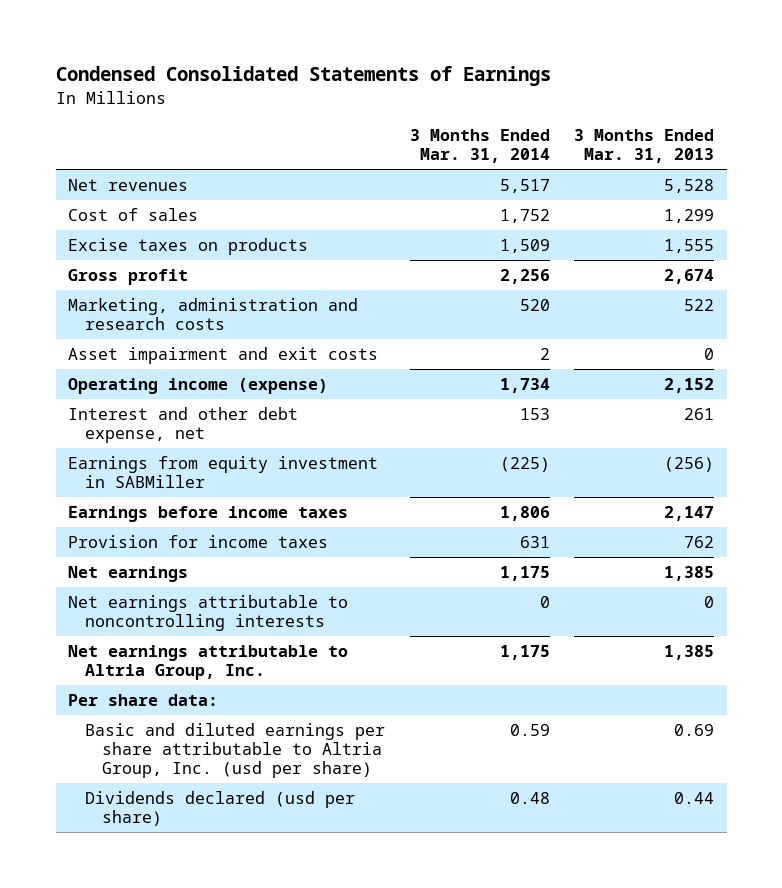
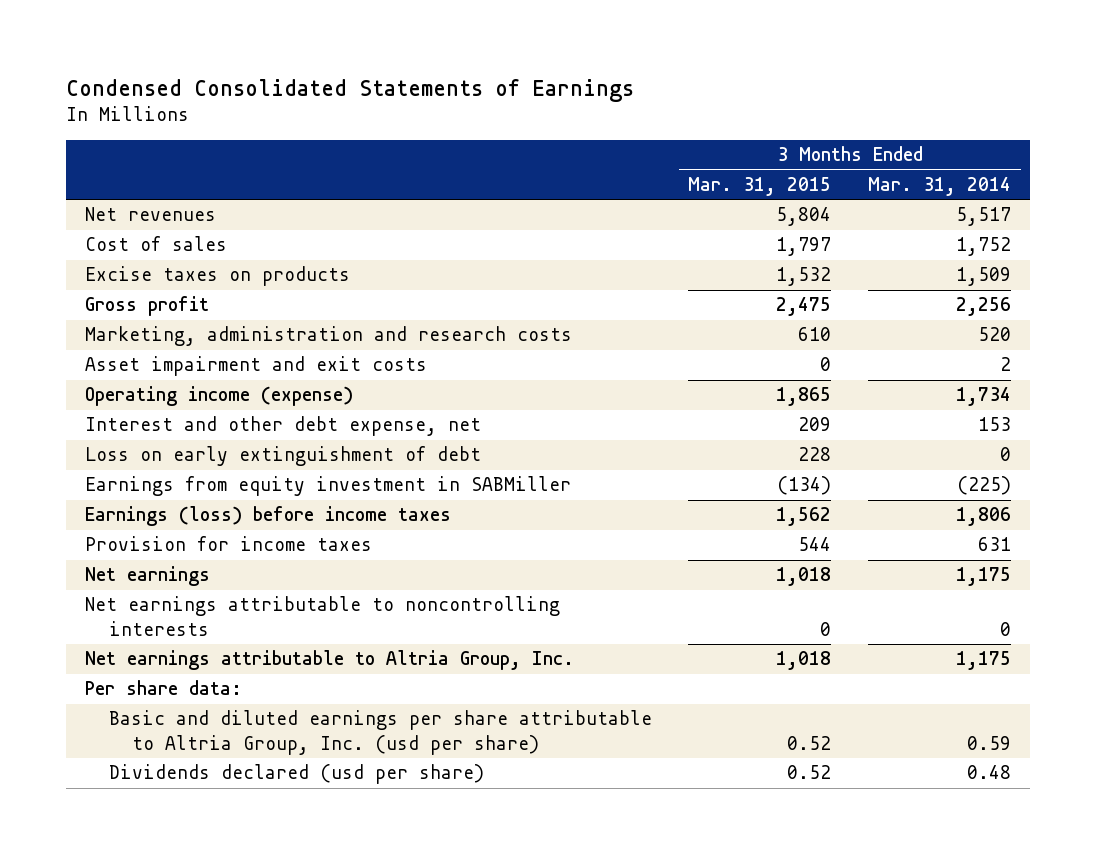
[574,129,715,164] 3 Months Ended Mar. 31, 2013 -> none
none -> [688,176,832,196] Mar. 31, 2015
none -> [84,446,481,467] Loss on early extinguishment of debt
[68,505,349,522] Earnings before income taxes -> [84,506,451,527] Earnings (loss) before income taxes

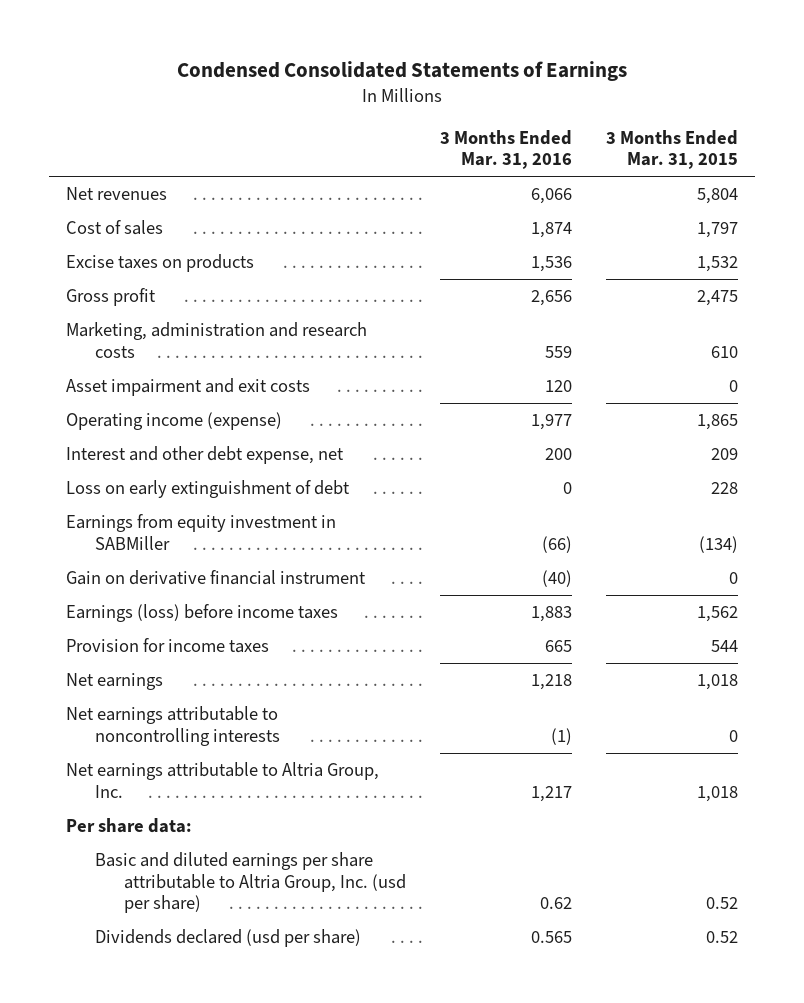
[868,176,1012,196] Mar. 31, 2014 -> none
none -> [439,129,572,170] 3 Months Ended Mar. 31, 2016
none -> [66,569,367,585] Gain on derivative financial instrument

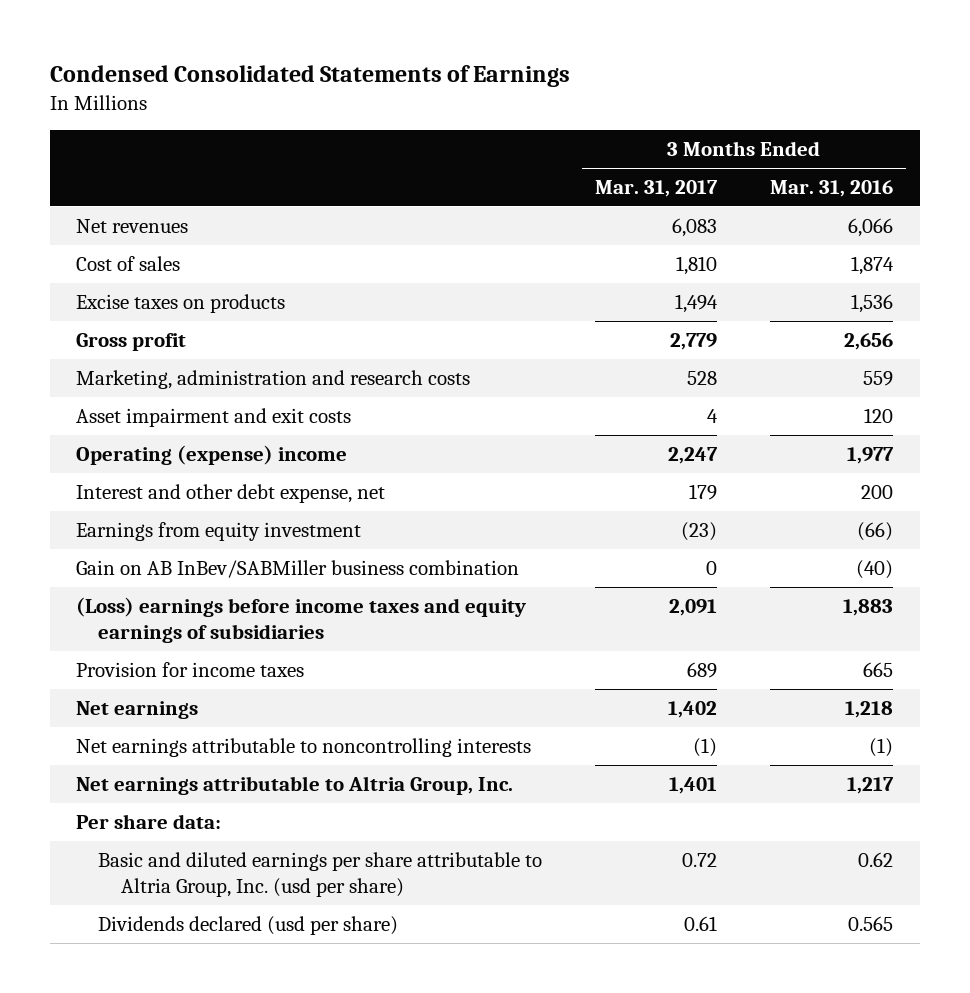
[605,129,738,170] 3 Months Ended Mar. 31, 2015 -> none
none -> [595,180,719,198] Mar. 31, 2017
[66,411,283,430] Operating income (expense) -> [76,444,348,465] Operating (expense) income
[66,479,351,498] Loss on early extinguishment of debt -> none
[66,513,337,550] Earnings from equity investment in SABMiller -> [76,521,362,541] Earnings from equity investment
[66,569,367,585] Gain on derivative financial instrument -> [76,559,520,578] Gain on AB InBev/SABMiller business combination
[66,603,339,622] Earnings (loss) before income taxes -> [76,596,527,644] (Loss) earnings before income taxes and equity earnings of subsidiaries

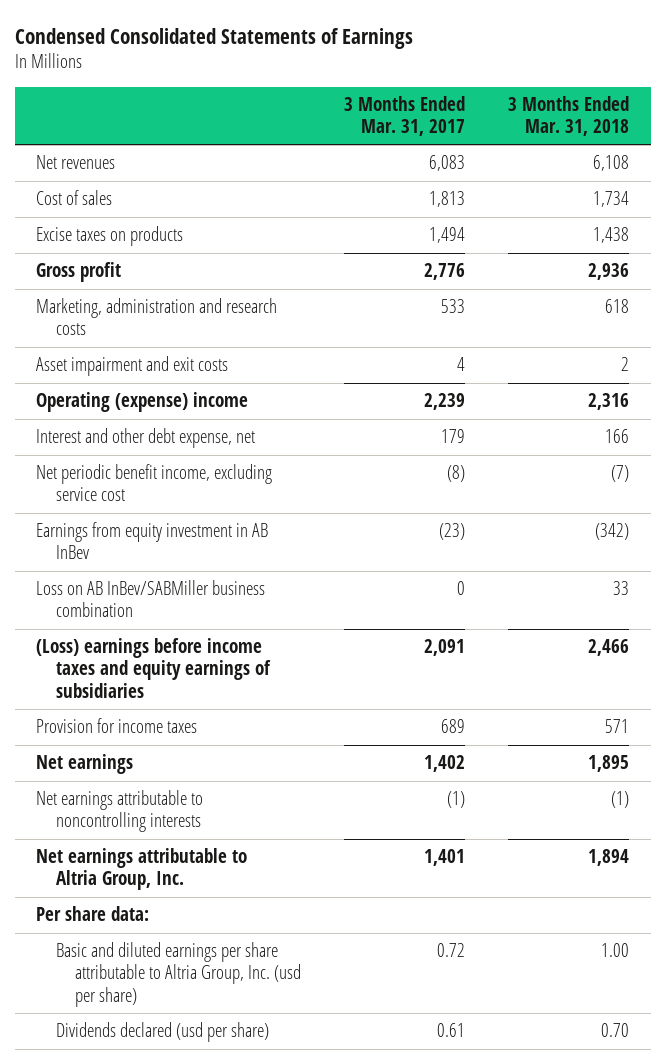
[770,180,894,198] Mar. 31, 2016 -> none
none -> [508,96,630,137] 3 Months Ended Mar. 31, 2018
[676,255,718,275] 1,810 -> [429,191,466,208] 1,813
[670,332,718,350] 2,779 -> [424,263,466,281] 2,776
[687,370,718,385] 528 -> [441,299,466,314] 533
[668,446,719,464] 2,247 -> [424,393,466,411] 2,239
none -> [36,464,273,502] Net periodic benefit income, excluding service cost
[76,521,362,541] Earnings from equity investment -> [36,522,269,560] Earnings from equity investment in AB InBev
[76,559,520,578] Gain on AB InBev/SABMiller business combination -> [36,580,266,618] Loss on AB InBev/SABMiller business combination

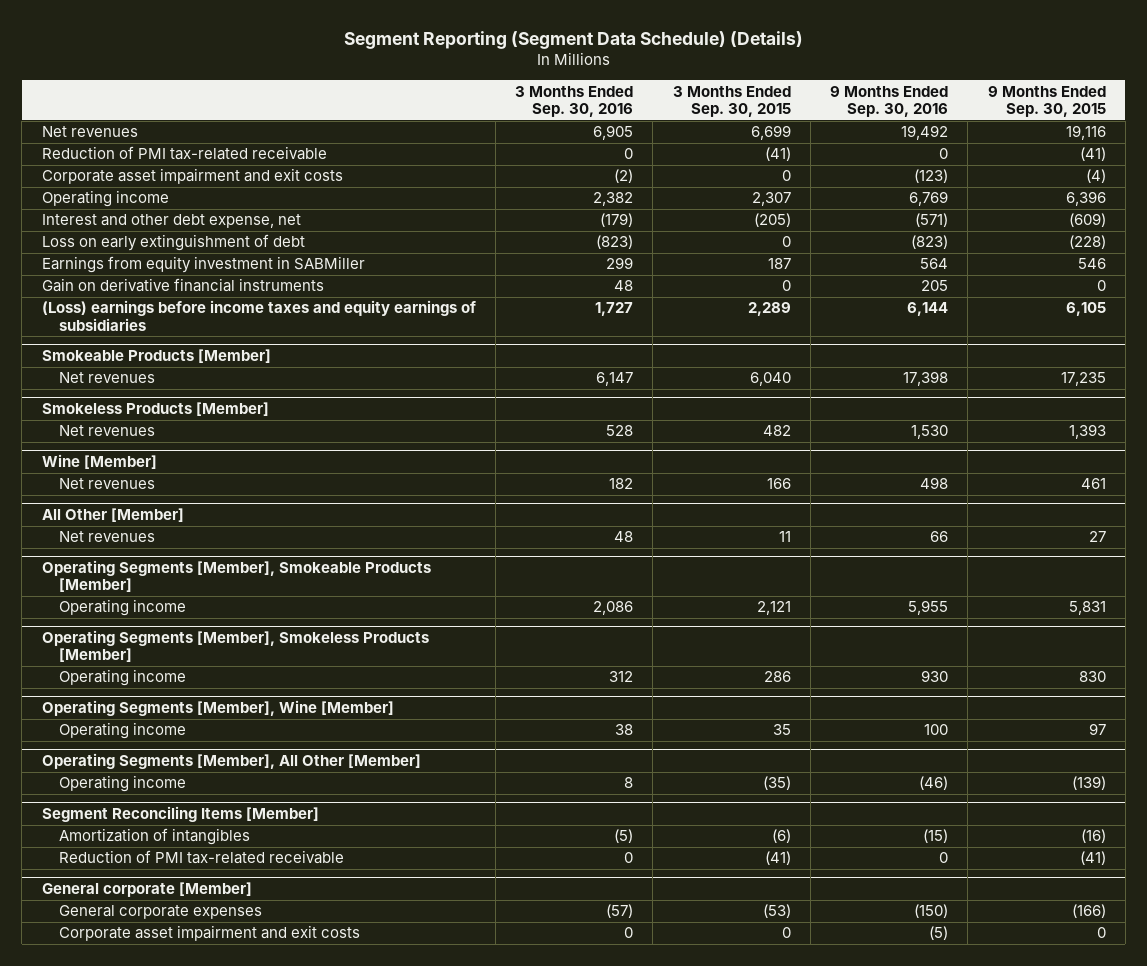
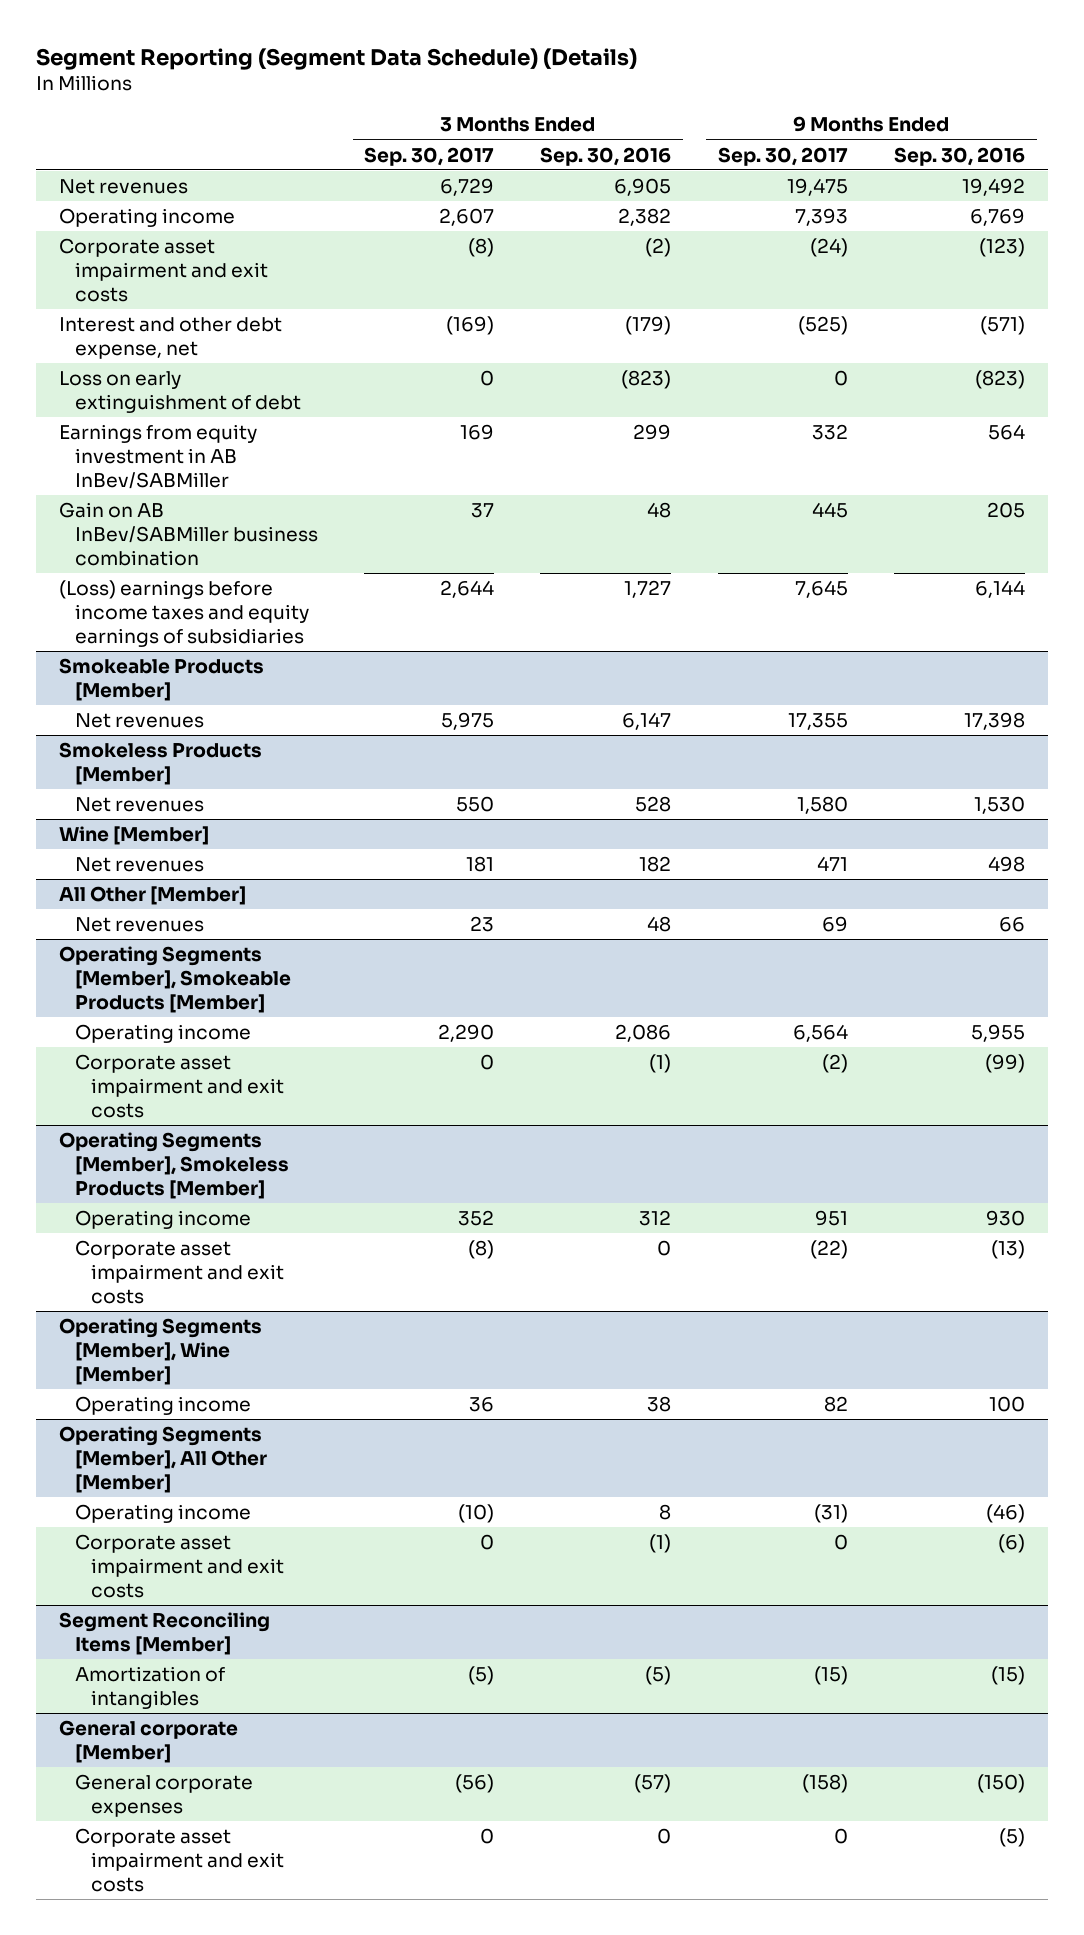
[672,85,791,118] 3 Months Ended Sep. 30, 2015 -> none
[987,85,1106,118] 9 Months Ended Sep. 30, 2015 -> none
none -> [364,146,495,166] Sep. 30, 2017
none -> [717,146,848,166] Sep. 30, 2017
[41,146,327,161] Reduction of PMI tax-related receivable -> none
[41,168,343,185] Corporate asset impairment and exit costs -> [59,238,268,302] Corporate asset impairment and exit costs
[41,256,365,274] Earnings from equity investment in SABMiller -> [59,424,258,489] Earnings from equity investment in AB InBev/SABMiller
[41,278,324,293] Gain on derivative financial instruments -> [59,502,318,566] Gain on AB InBev/SABMiller business combination
none -> [74,1054,284,1118] Corporate asset impairment and exit costs
none -> [74,1240,284,1304] Corporate asset impairment and exit costs
none -> [74,1534,284,1598] Corporate asset impairment and exit costs
[58,850,344,865] Reduction of PMI tax-related receivable -> none

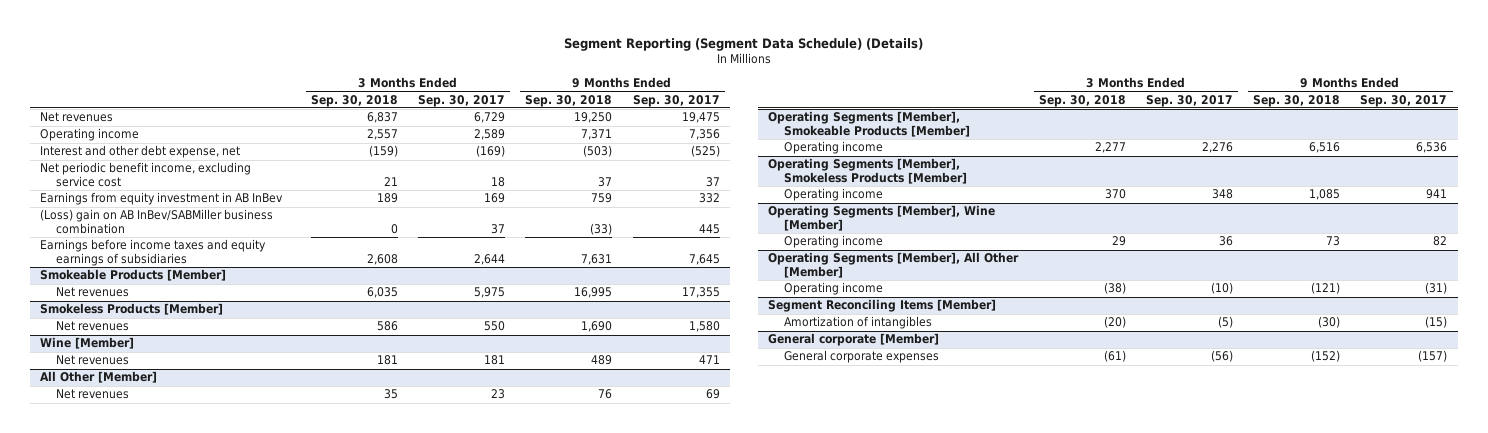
[540,146,672,166] Sep. 30, 2016 -> none
[893,146,1025,166] Sep. 30, 2016 -> none
none -> [310,94,398,107] Sep. 30, 2018
none -> [525,94,613,107] Sep. 30, 2018
[59,238,268,302] Corporate asset impairment and exit costs -> none
[439,208,495,227] 2,607 -> [473,129,505,141] 2,589
[794,208,848,227] 7,393 -> [688,129,720,141] 7,356
[59,371,301,414] Loss on early extinguishment of debt -> none
none -> [40,162,252,187] Net periodic benefit income, excluding service cost
[59,424,258,489] Earnings from equity investment in AB InBev/SABMiller -> [40,192,284,206] Earnings from equity investment in AB InBev
[59,502,318,566] Gain on AB InBev/SABMiller business combination -> [40,209,274,234] (Loss) gain on AB InBev/SABMiller business combination
[59,580,309,647] (Loss) earnings before income taxes and equity earnings of subsidiaries -> [40,239,267,266] Earnings before income taxes and equity earnings of subsidiaries
[74,1054,284,1118] Corporate asset impairment and exit costs -> none
[438,1024,495,1043] 2,290 -> [1201,142,1233,154] 2,276
[792,1024,848,1043] 6,564 -> [1416,142,1448,154] 6,536
[74,1240,284,1304] Corporate asset impairment and exit costs -> none
[458,1210,495,1227] 352 -> [1211,189,1233,200] 348
[814,1210,848,1227] 951 -> [1426,189,1448,200] 941
[74,1534,284,1598] Corporate asset impairment and exit costs -> none
[74,1828,284,1892] Corporate asset impairment and exit costs -> none
[801,1774,848,1794] (158) -> [1418,350,1448,363] (157)

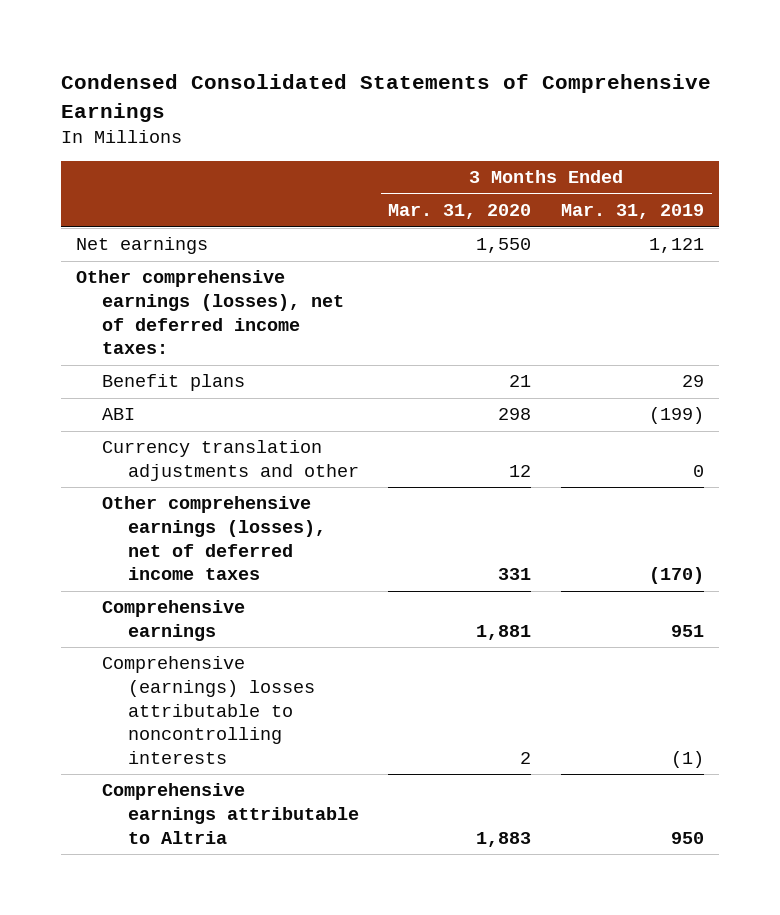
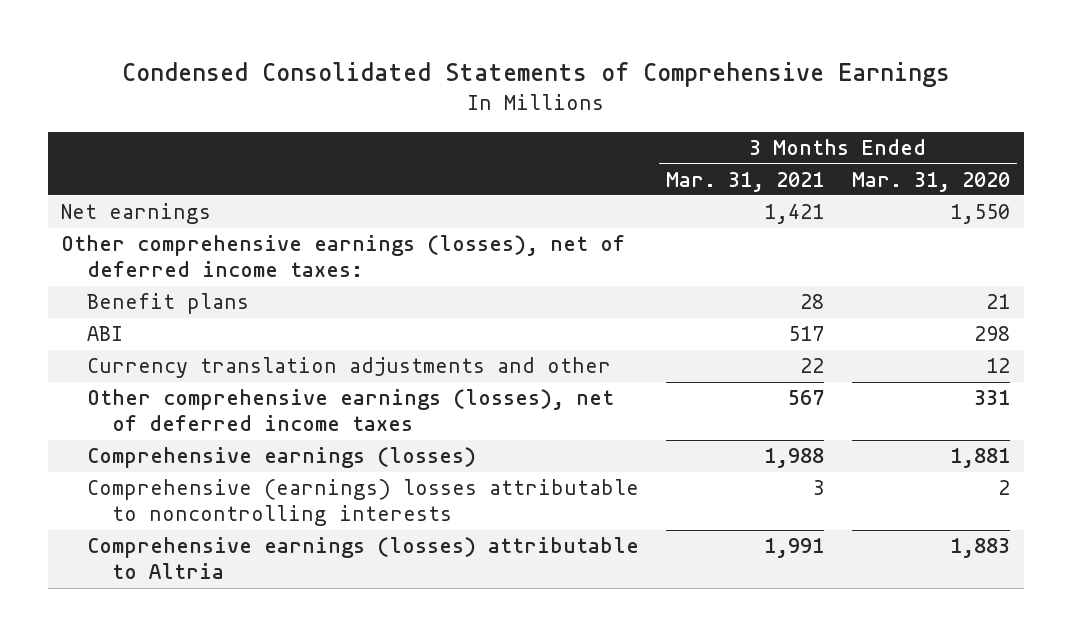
[561,204,705,220] Mar. 31, 2019 -> none
none -> [666,171,825,192] Mar. 31, 2021
[101,600,245,642] Comprehensive earnings -> [86,447,476,469] Comprehensive earnings (losses)
[101,783,359,844] Comprehensive earnings attributable to Altria -> [86,537,639,580] Comprehensive earnings (losses) attributable to Altria

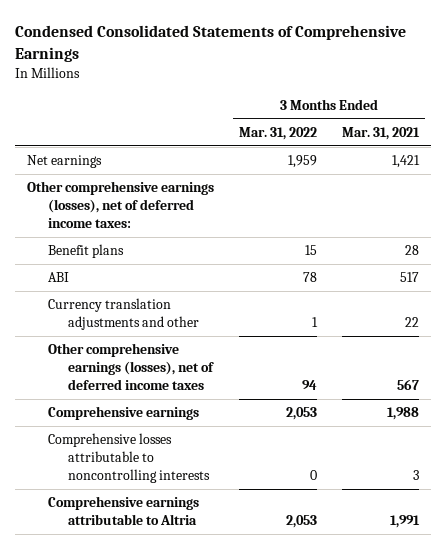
[852,171,1011,192] Mar. 31, 2020 -> none
none -> [239,127,318,141] Mar. 31, 2022
[86,447,476,469] Comprehensive earnings (losses) -> [47,406,199,421] Comprehensive earnings
[86,479,639,527] Comprehensive (earnings) losses attributable to noncontrolling interests -> [47,433,211,483] Comprehensive losses attributable to noncontrolling interests
[86,537,639,580] Comprehensive earnings (losses) attributable to Altria -> [47,496,199,526] Comprehensive earnings attributable to Altria

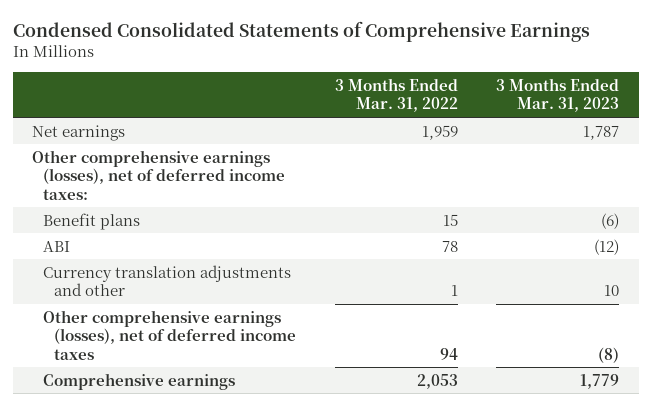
[342,127,421,141] Mar. 31, 2021 -> none
none -> [496,77,620,113] 3 Months Ended Mar. 31, 2023
[47,433,211,483] Comprehensive losses attributable to noncontrolling interests -> none
[47,496,199,526] Comprehensive earnings attributable to Altria -> none

